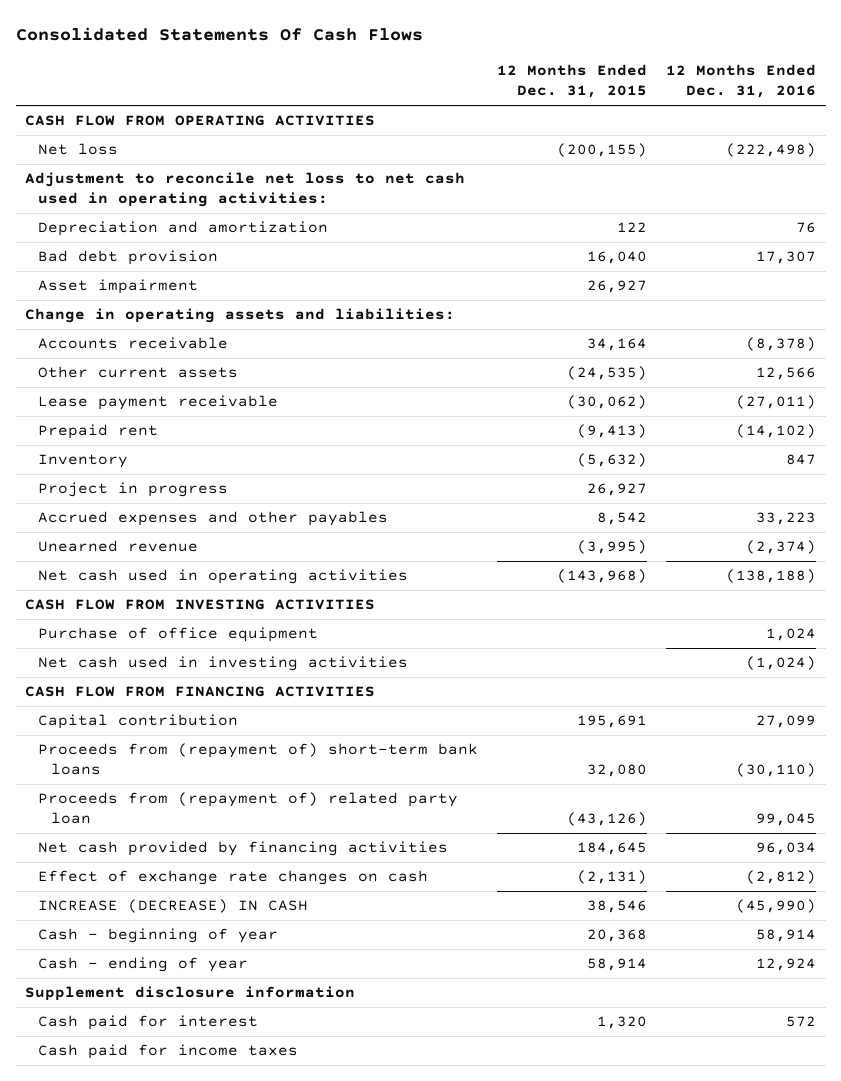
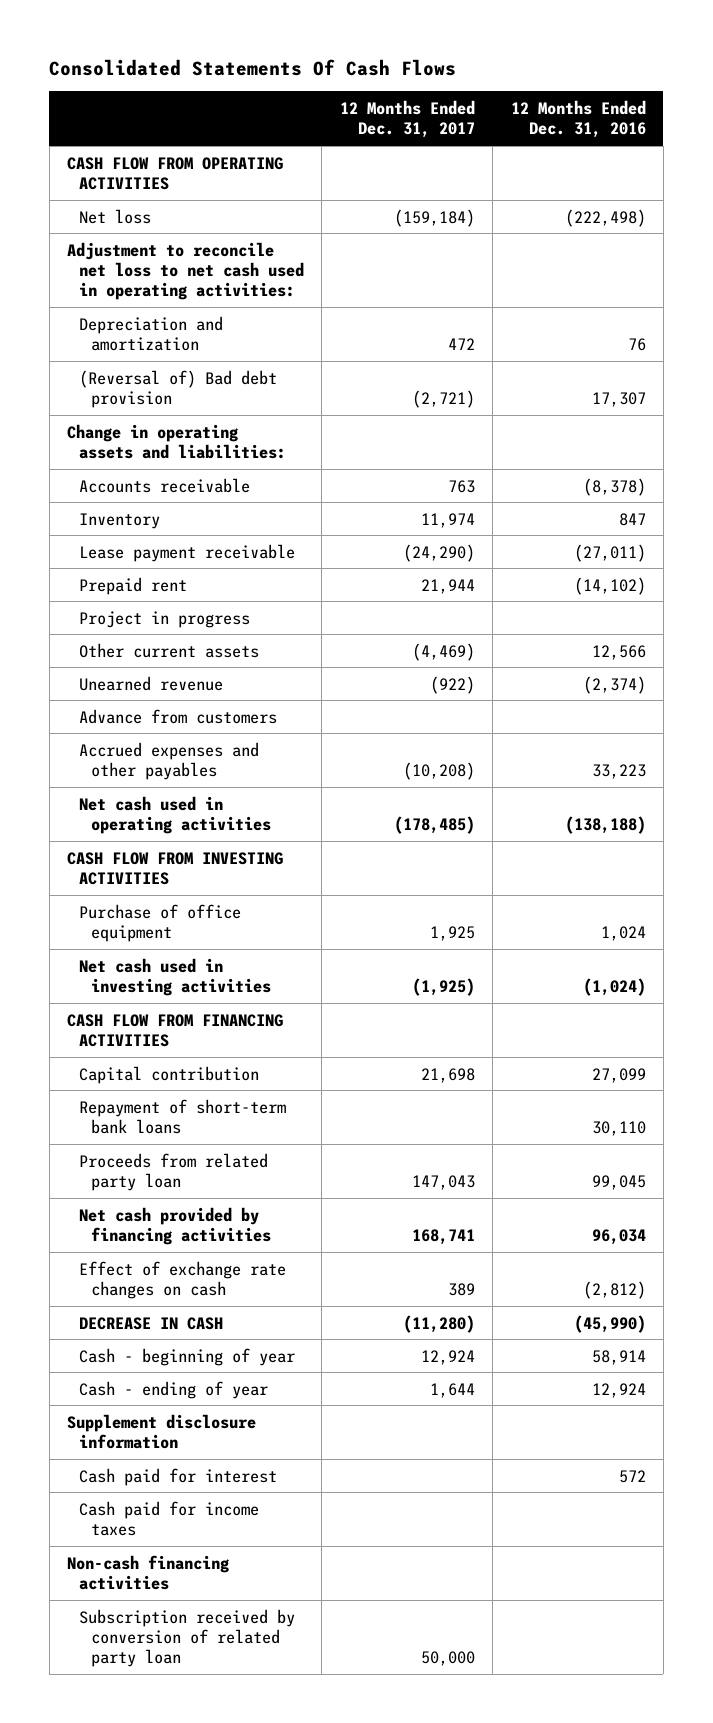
[497,64,648,99] 12 Months Ended Dec. 31, 2015 -> none
none -> [339,99,475,139] 12 Months Ended Dec. 31, 2017
[38,279,199,295] Asset impairment -> none
[38,250,219,266] Bad debt provision -> [79,369,278,408] (Reversal of) Bad debt provision
[38,454,129,469] Inventory -> [79,512,161,529] Inventory
[38,366,239,379] Other current assets -> [79,642,260,658] Other current assets
none -> [79,708,278,724] Advance from customers
[38,511,389,527] Accrued expenses and other payables -> [79,741,260,780] Accrued expenses and other payables
[38,743,479,776] Proceeds from (repayment of) short-term bank loans -> [79,1098,287,1134] Repayment of short-term bank loans
[736,763,817,778] (30,110) -> [591,1120,646,1136] 30,110
[38,792,459,825] Proceeds from (repayment of) related party loan -> [79,1152,269,1191] Proceeds from related party loan
[38,899,309,914] INCREASE (DECREASE) IN CASH -> [79,1316,224,1330] DECREASE IN CASH
none -> [67,1554,230,1590] Non-cash financing activities
none -> [79,1608,296,1667] Subscription received by conversion of related party loan

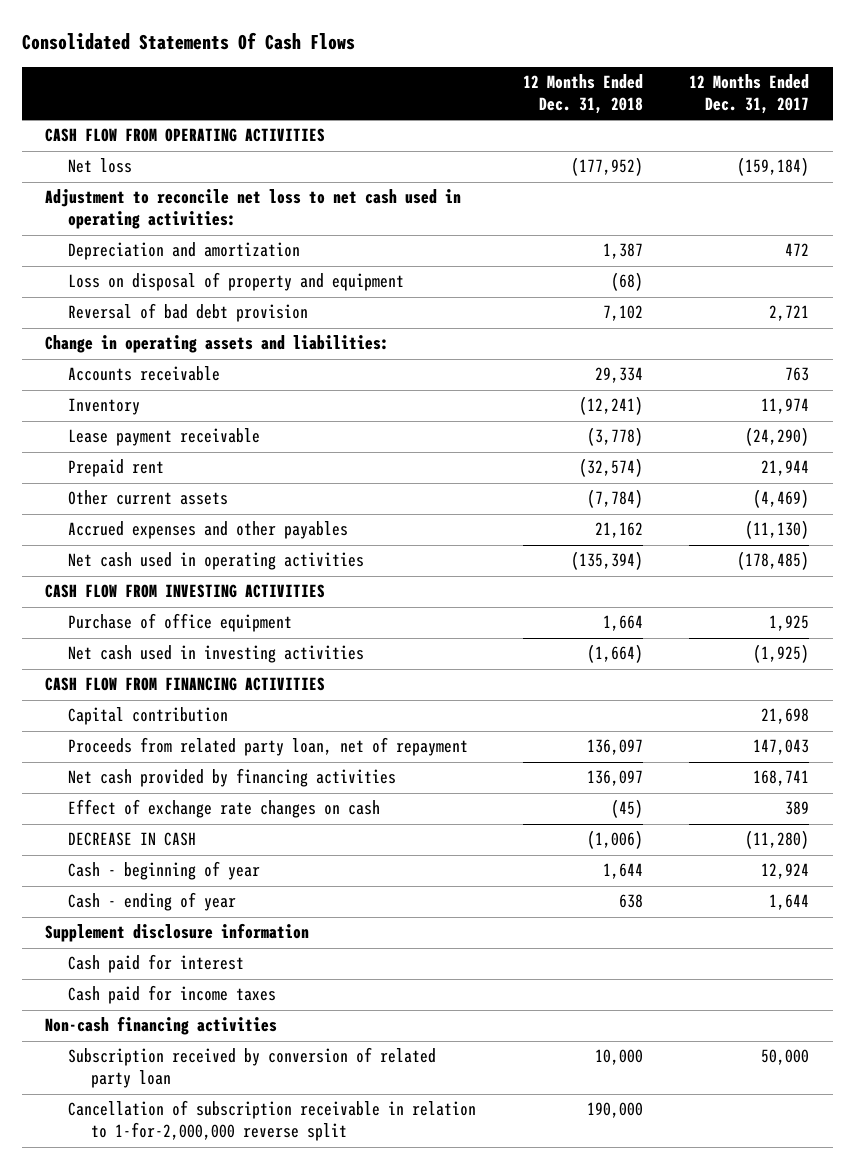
[510,99,646,139] 12 Months Ended Dec. 31, 2016 -> none
none -> [522,74,643,115] 12 Months Ended Dec. 31, 2018
none -> [68,272,405,292] Loss on disposal of property and equipment
[79,369,278,408] (Reversal of) Bad debt provision -> [68,303,309,323] Reversal of bad debt provision
[411,389,475,408] (2,721) -> [769,305,810,322] 2,721
[79,610,251,628] Project in progress -> none
[79,675,224,691] Unearned revenue -> none
[79,708,278,724] Advance from customers -> none
[402,761,475,780] (10,208) -> [745,520,810,540] (11,130)
[79,1098,287,1134] Repayment of short-term bank loans -> none
[79,1152,269,1191] Proceeds from related party loan -> [68,737,469,757] Proceeds from related party loan, net of repayment
none -> [68,1100,477,1142] Cancellation of subscription receivable in relation to 1-for-2,000,000 reverse split

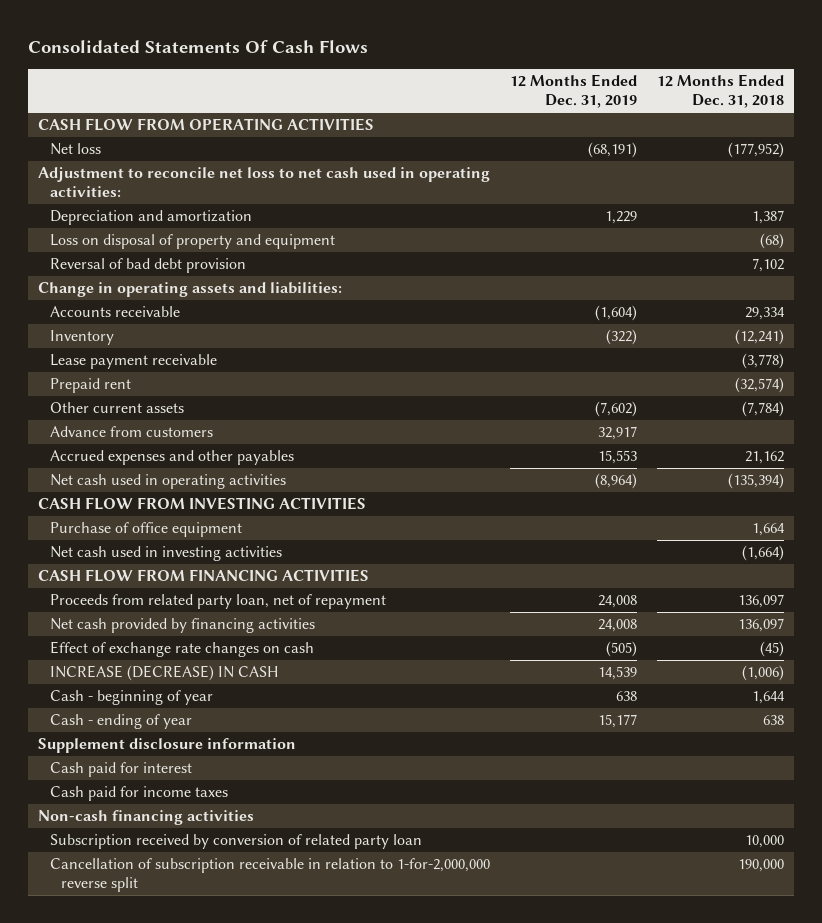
[689,74,810,115] 12 Months Ended Dec. 31, 2017 -> none
none -> [510,74,638,109] 12 Months Ended Dec. 31, 2019
none -> [49,426,213,438] Advance from customers
[68,707,229,726] Capital contribution -> none
[68,832,197,847] DECREASE IN CASH -> [49,665,279,682] INCREASE (DECREASE) IN CASH

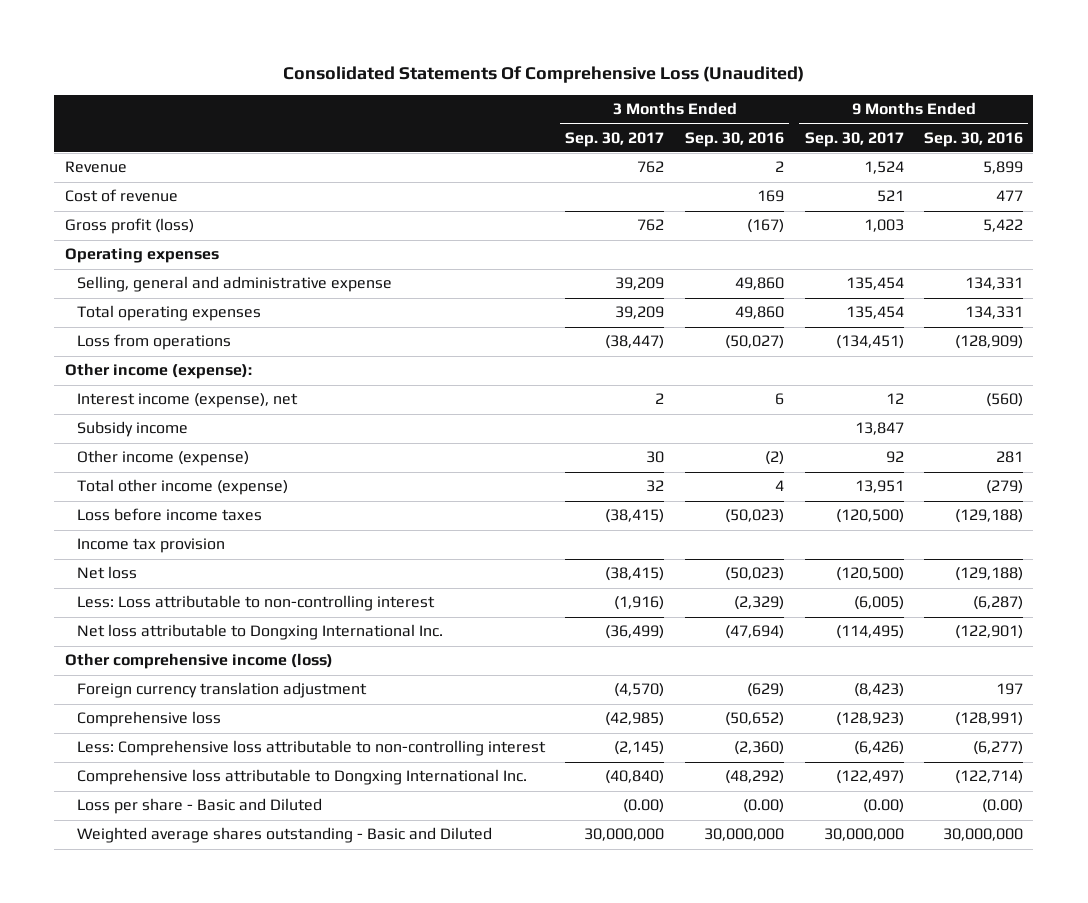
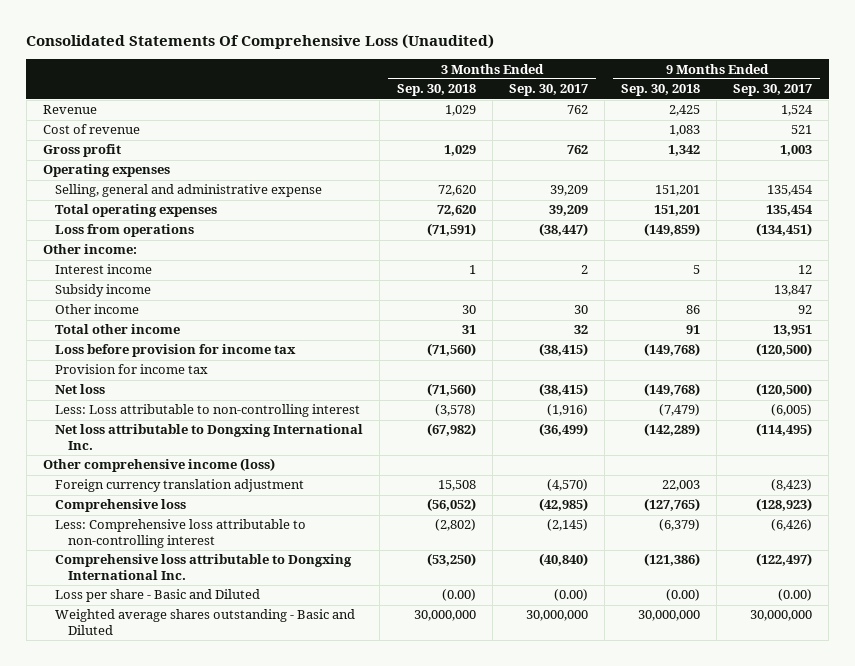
[684,131,784,147] Sep. 30, 2016 -> none
[924,131,1024,147] Sep. 30, 2016 -> none
none -> [396,84,476,97] Sep. 30, 2018
none -> [620,84,700,97] Sep. 30, 2018
[64,218,194,235] Gross profit (loss) -> [42,144,121,158] Gross profit
[64,363,252,380] Other income (expense): -> [42,244,137,255] Other income:
[76,393,298,409] Interest income (expense), net -> [55,264,153,275] Interest income
[76,450,249,467] Other income (expense) -> [55,304,140,315] Other income
[76,479,288,496] Total other income (expense) -> [55,324,181,335] Total other income
[76,508,262,522] Loss before income taxes -> [55,344,297,358] Loss before provision for income tax
[76,538,225,554] Income tax provision -> [55,364,209,375] Provision for income tax

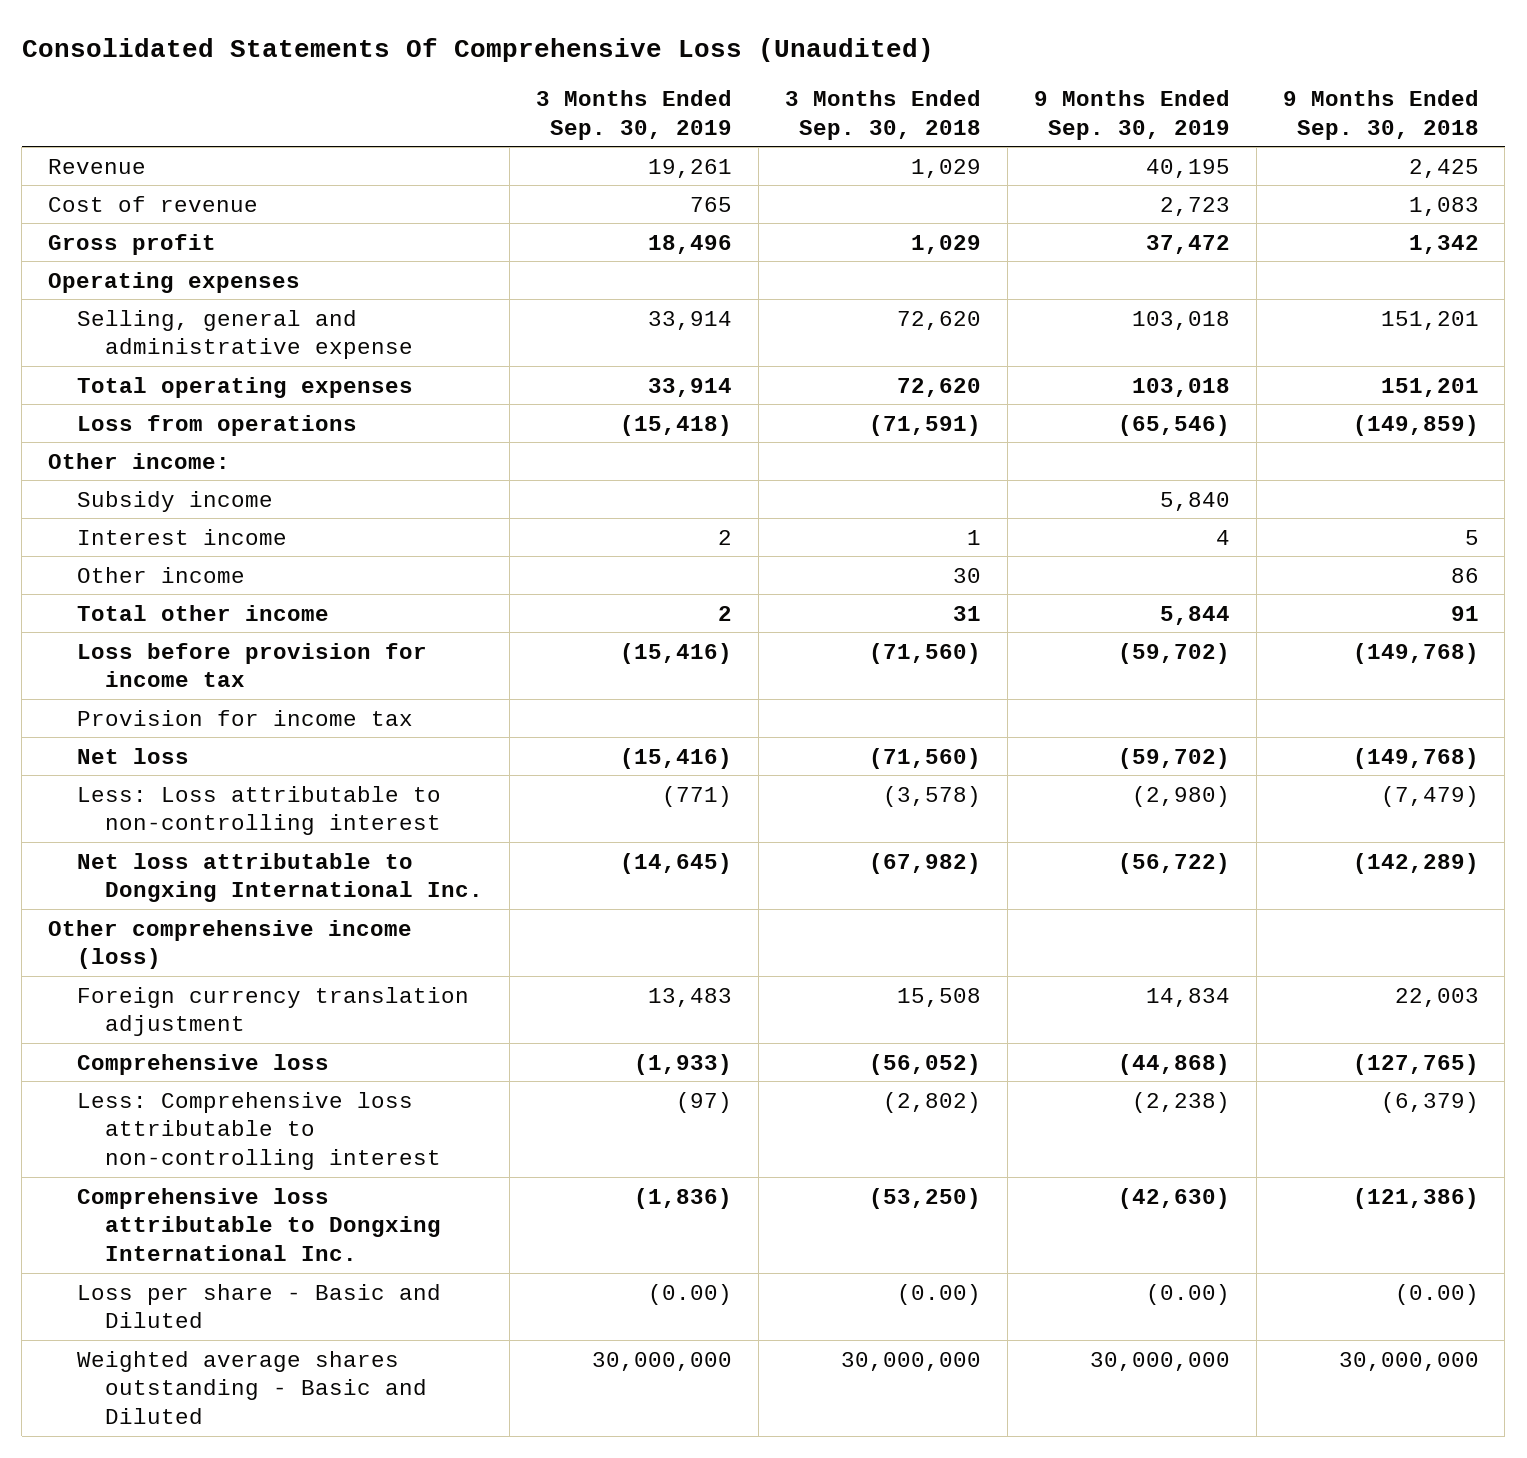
[508,84,588,97] Sep. 30, 2017 -> none
[733,84,813,97] Sep. 30, 2017 -> none
none -> [535,90,732,140] 3 Months Ended Sep. 30, 2019
none -> [1033,90,1230,140] 9 Months Ended Sep. 30, 2019
[55,264,153,275] Interest income -> [76,528,287,545] Interest income

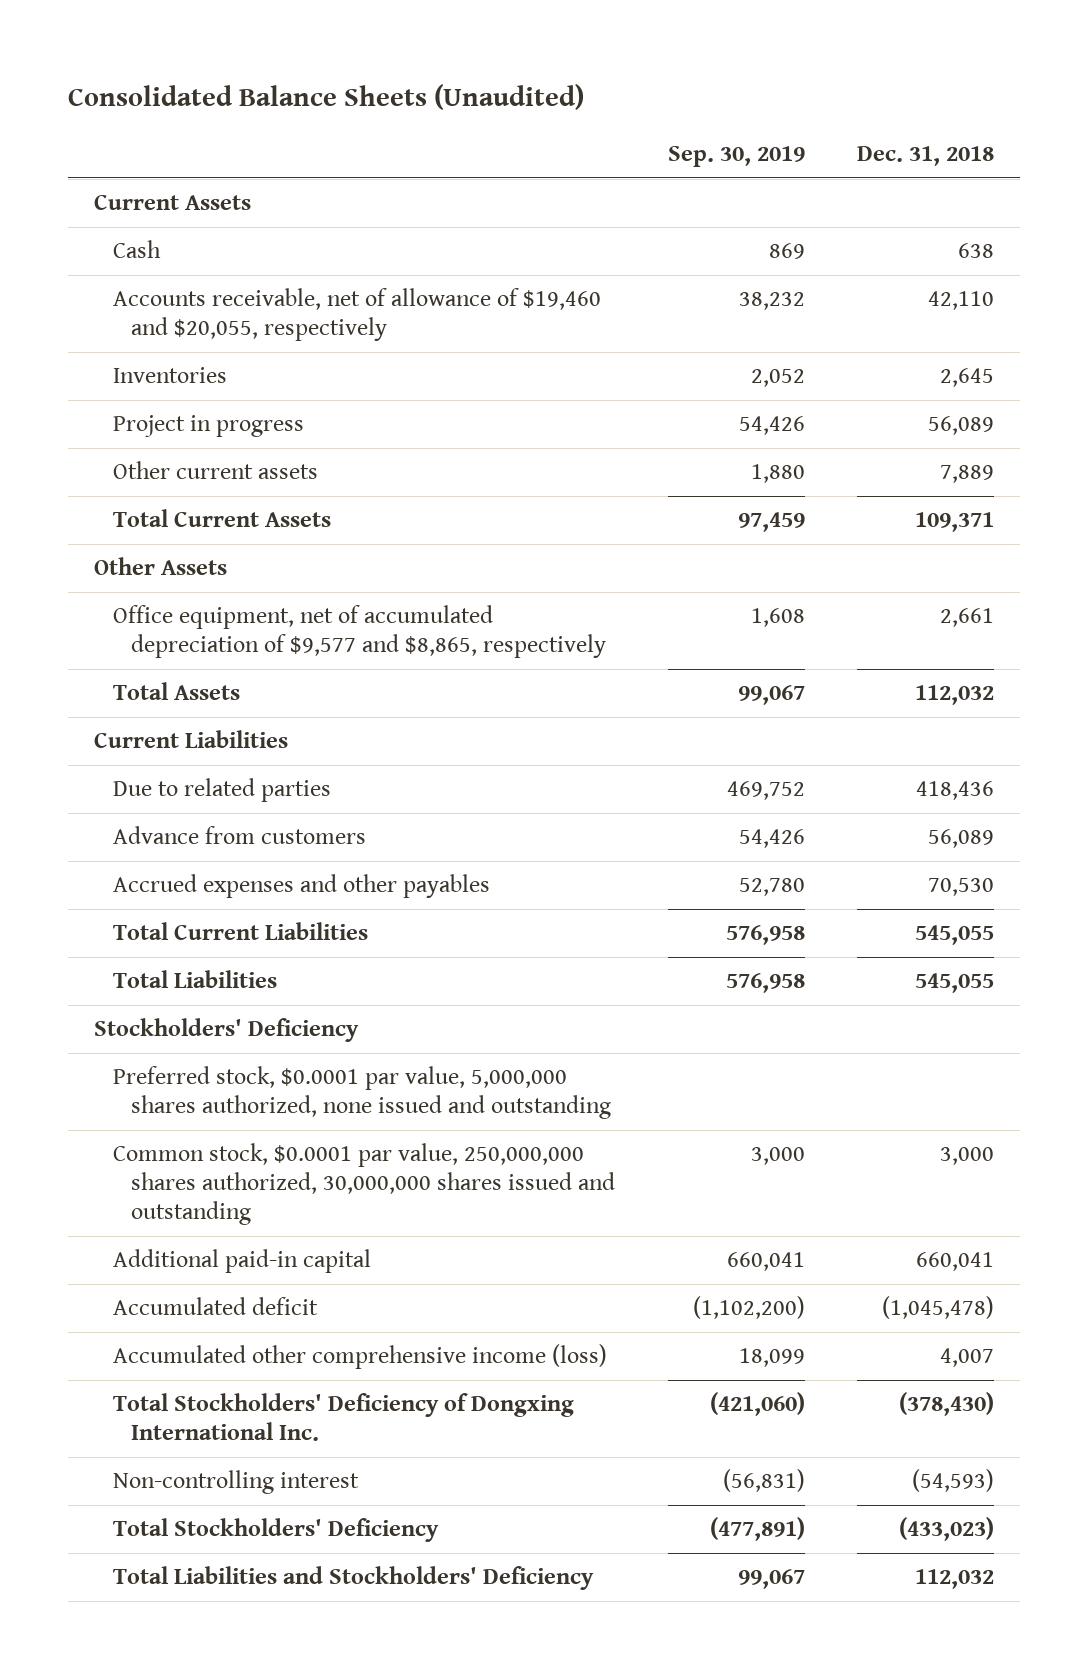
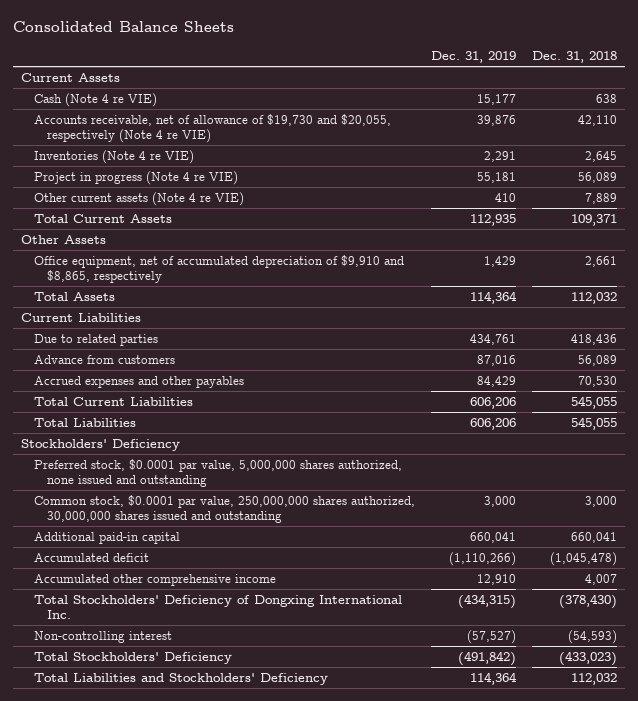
[68,83,585,110] Consolidated Balance Sheets (Unaudited) -> [12,21,234,33] Consolidated Balance Sheets
[667,146,805,168] Sep. 30, 2019 -> none
none -> [430,51,516,64] Dec. 31, 2019
[112,240,161,259] Cash -> [33,92,157,107] Cash (Note 4 re VIE)
[112,288,601,342] Accounts receivable, net of allowance of $19,460 and $20,055, respectively -> [33,113,391,143] Accounts receivable, net of allowance of $19,730 and $20,055, respectively (Note 4 re VIE)
[112,367,227,384] Inventories -> [33,149,194,164] Inventories (Note 4 re VIE)
[112,415,304,438] Project in progress -> [33,170,238,185] Project in progress (Note 4 re VIE)
[112,461,318,480] Other current assets -> [33,191,244,206] Other current assets (Note 4 re VIE)
[112,605,607,659] Office equipment, net of accumulated depreciation of $9,577 and $8,865, respectively -> [33,254,404,283] Office equipment, net of accumulated depreciation of $9,910 and $8,865, respectively
[112,1344,607,1370] Accumulated other comprehensive income (loss) -> [33,573,276,586] Accumulated other comprehensive income

